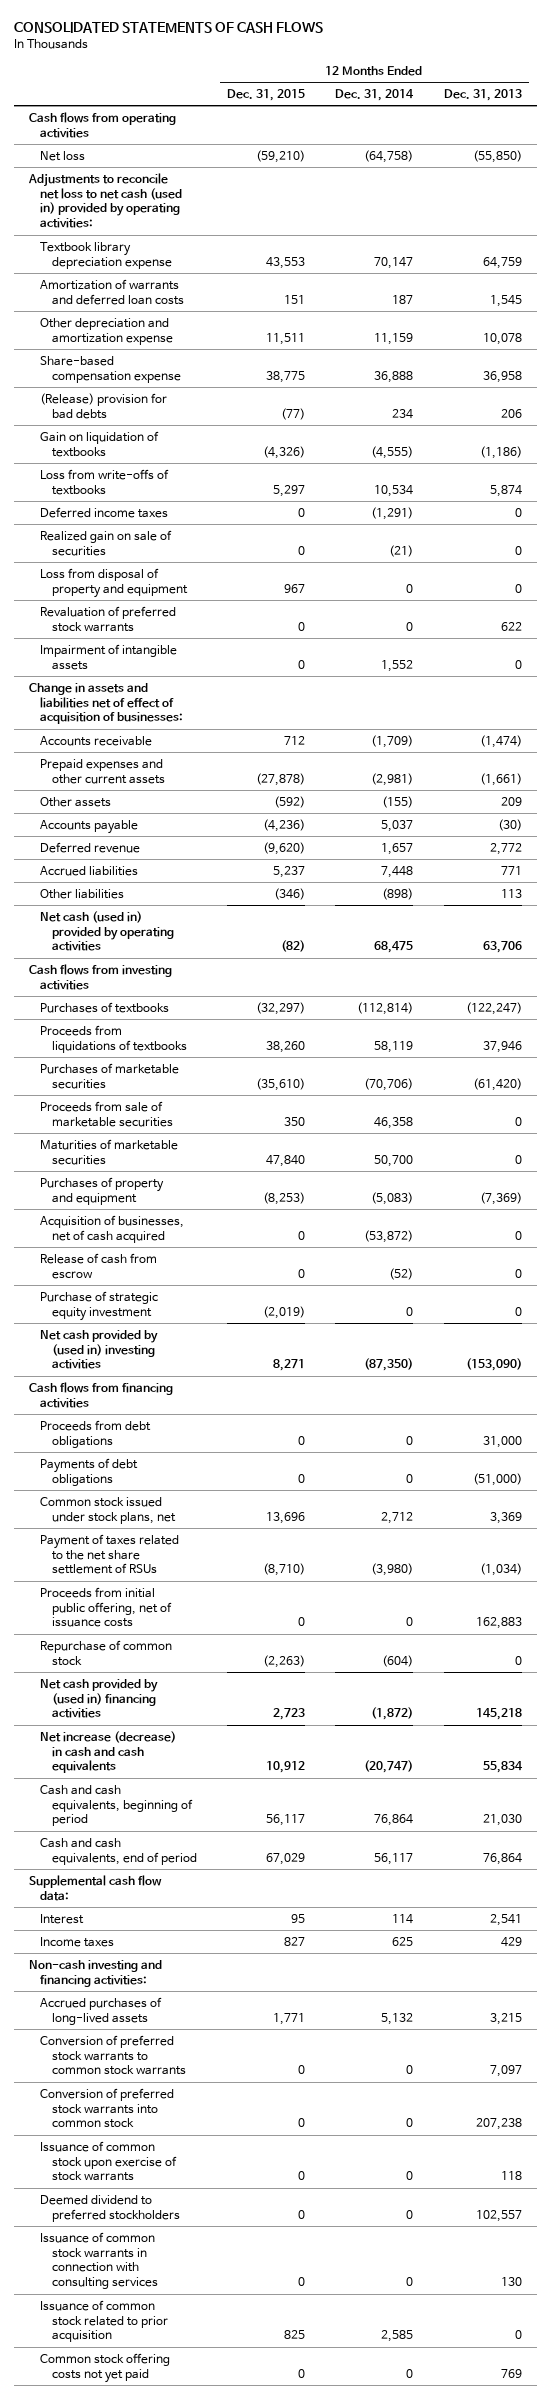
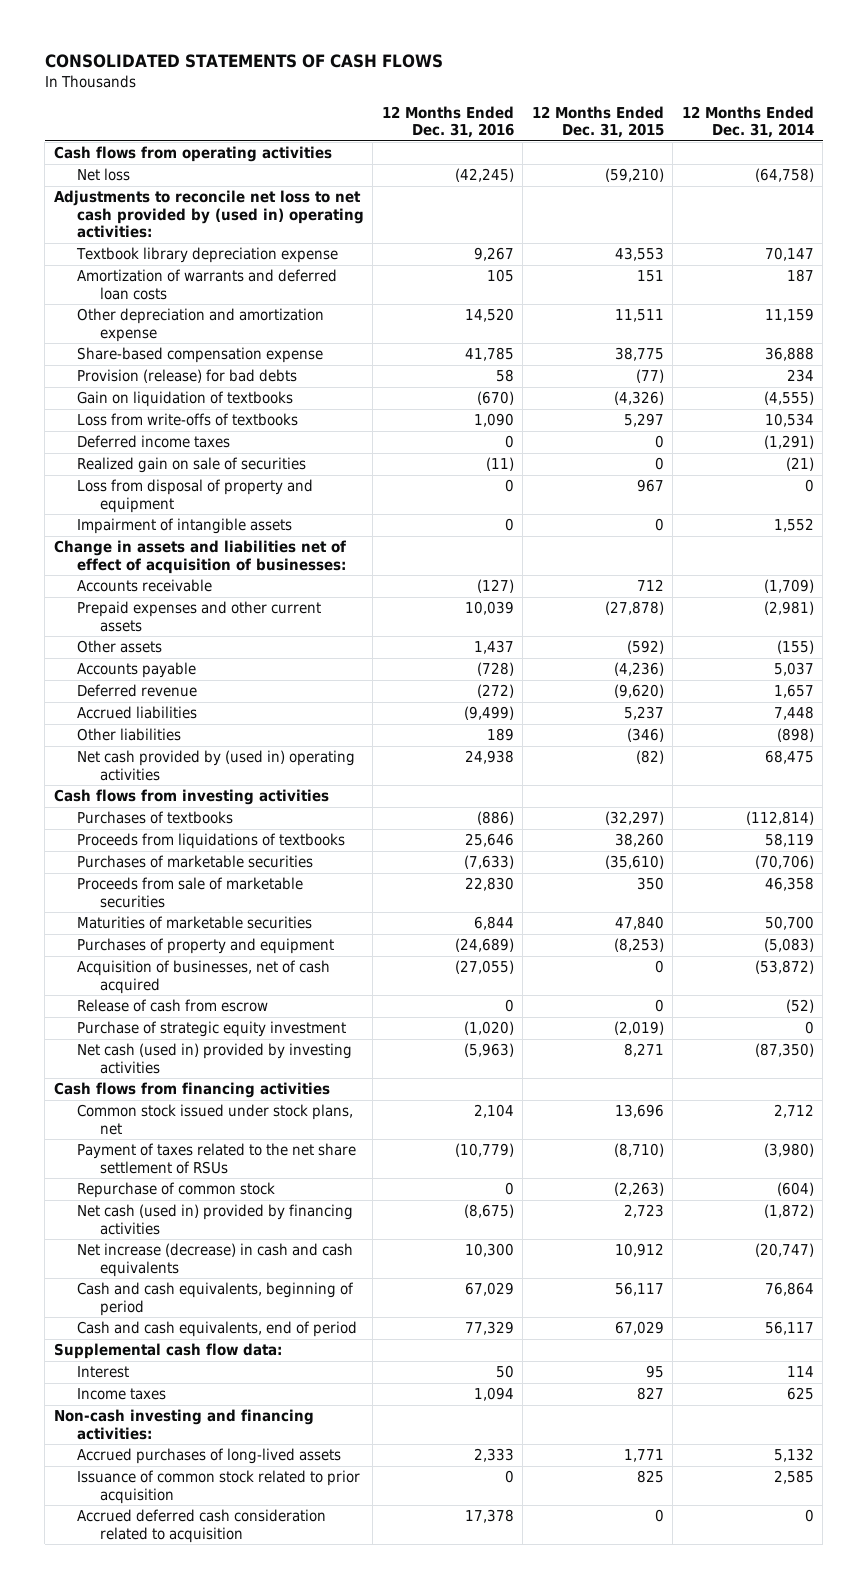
[443,89,522,102] Dec. 31, 2013 -> none
none -> [381,105,514,139] 12 Months Ended Dec. 31, 2016
[28,172,183,229] Adjustments to reconcile net loss to net cash (used in) provided by operating activities: -> [53,190,364,238] Adjustments to reconcile net loss to net cash provided by (used in) operating activities:
[40,392,168,419] (Release) provision for bad debts -> [76,369,297,384] Provision (release) for bad debts
[40,605,177,632] Revaluation of preferred stock warrants -> none
[40,910,174,952] Net cash (used in) provided by operating activities -> [76,750,355,781] Net cash provided by (used in) operating activities
[40,1329,159,1370] Net cash provided by (used in) investing activities -> [76,1043,352,1074] Net cash (used in) provided by investing activities
[40,1419,152,1448] Proceeds from debt obligations -> none
[40,1457,139,1486] Payments of debt obligations -> none
[40,1586,172,1628] Proceeds from initial public offering, net of issuance costs -> none
[40,1678,159,1719] Net cash provided by (used in) financing activities -> [76,1204,353,1235] Net cash (used in) provided by financing activities
[40,2034,186,2076] Conversion of preferred stock warrants to common stock warrants -> none
[40,2087,175,2129] Conversion of preferred stock warrants into common stock -> none
[40,2140,177,2182] Issuance of common stock upon exercise of stock warrants -> none
[40,2194,180,2222] Deemed dividend to preferred stockholders -> none
[40,2231,158,2290] Issuance of common stock warrants in connection with consulting services -> none
[40,2352,171,2383] Common stock offering costs not yet paid -> [76,1509,326,1543] Accrued deferred cash consideration related to acquisition

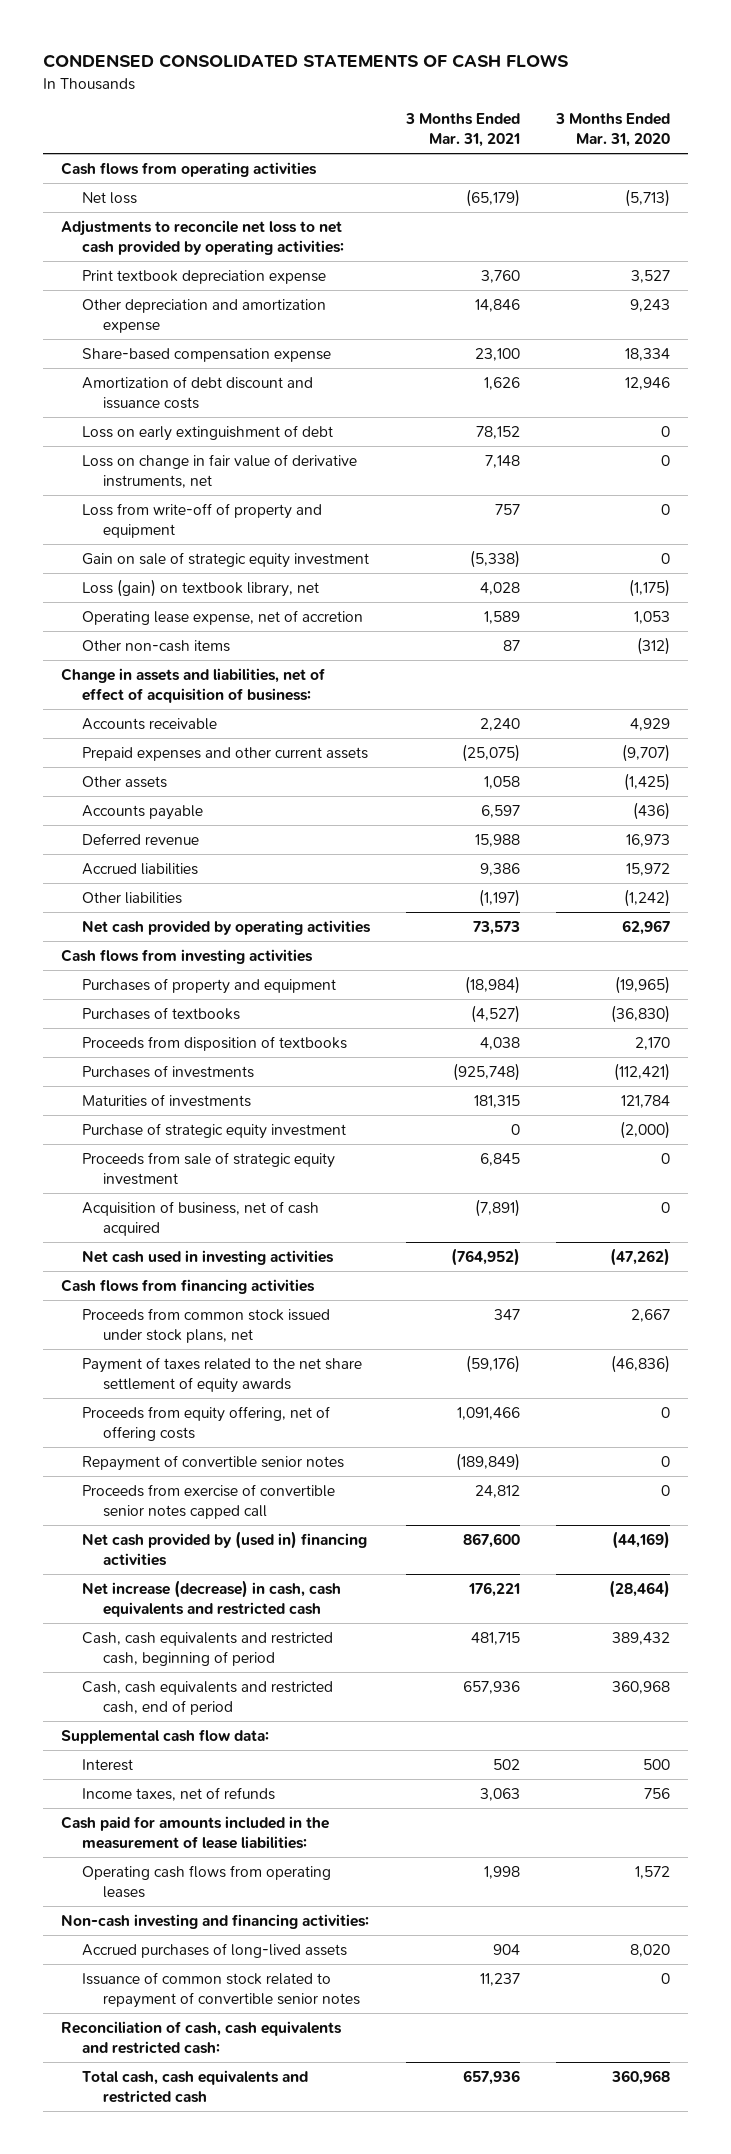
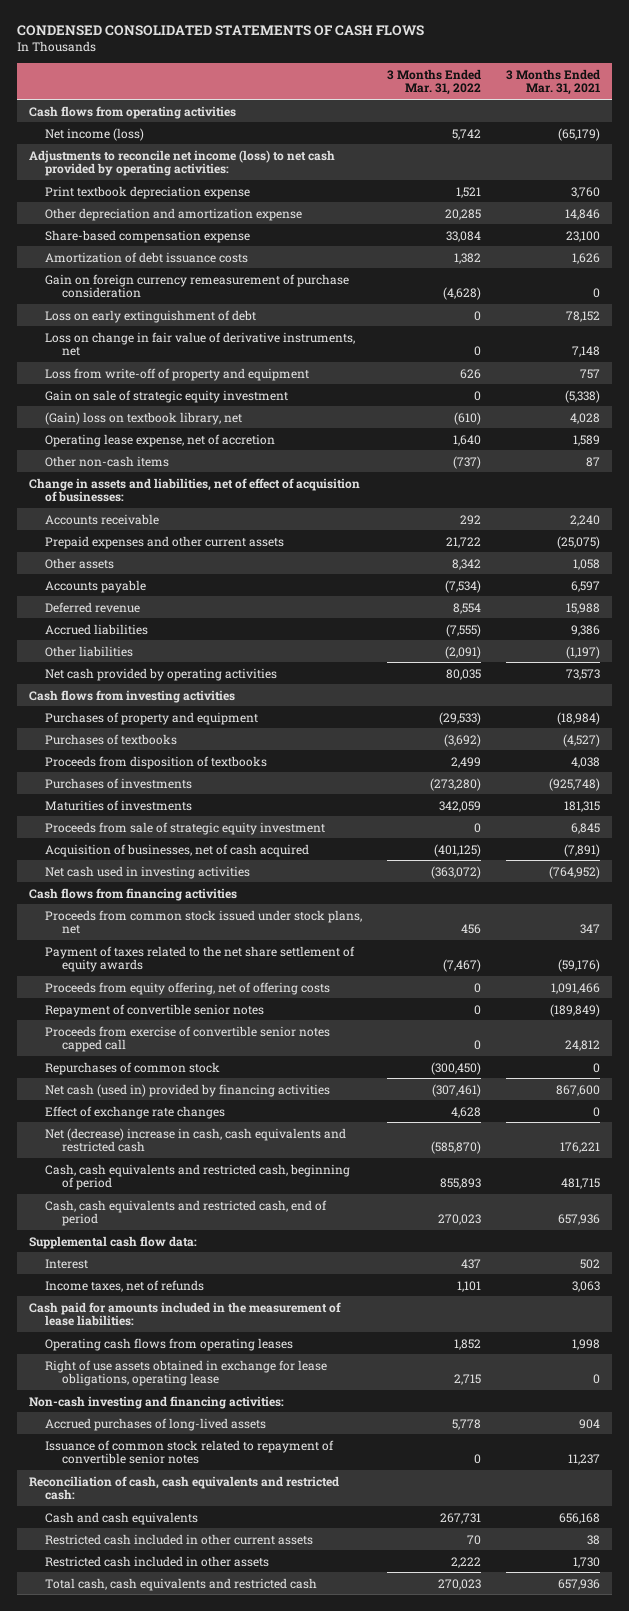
[554,112,670,148] 3 Months Ended Mar. 31, 2020 -> none
none -> [387,68,482,96] 3 Months Ended Mar. 31, 2022
[81,191,137,204] Net loss -> [45,127,145,141] Net income (loss)
[61,219,344,255] Adjustments to reconcile net loss to net cash provided by operating activities: -> [28,149,335,177] Adjustments to reconcile net income (loss) to net cash provided by operating activities:
[81,375,313,409] Amortization of debt discount and issuance costs -> [45,251,249,263] Amortization of debt issuance costs
none -> [45,273,350,299] Gain on foreign currency remeasurement of purchase consideration
[81,578,319,597] Loss (gain) on textbook library, net -> [45,411,243,425] (Gain) loss on textbook library, net
[61,667,326,703] Change in assets and liabilities, net of effect of acquisition of business: -> [28,477,360,503] Change in assets and liabilities, net of effect of acquisition of businesses:
[81,1122,346,1139] Purchase of strategic equity investment -> none
[81,1200,319,1236] Acquisition of business, net of cash acquired -> [45,843,310,857] Acquisition of businesses, net of cash acquired
none -> [45,1061,221,1075] Repurchases of common stock
[81,1530,367,1566] Net cash provided by (used in) financing activities -> [45,1083,331,1097] Net cash (used in) provided by financing activities
none -> [45,1105,226,1119] Effect of exchange rate changes
[81,1579,341,1617] Net increase (decrease) in cash, cash equivalents and restricted cash -> [45,1127,347,1153] Net (decrease) increase in cash, cash equivalents and restricted cash
none -> [45,1359,328,1387] Right of use assets obtained in exchange for lease obligations, operating lease
none -> [45,1511,199,1525] Cash and cash equivalents
none -> [45,1533,314,1545] Restricted cash included in other current assets
none -> [45,1555,270,1567] Restricted cash included in other assets

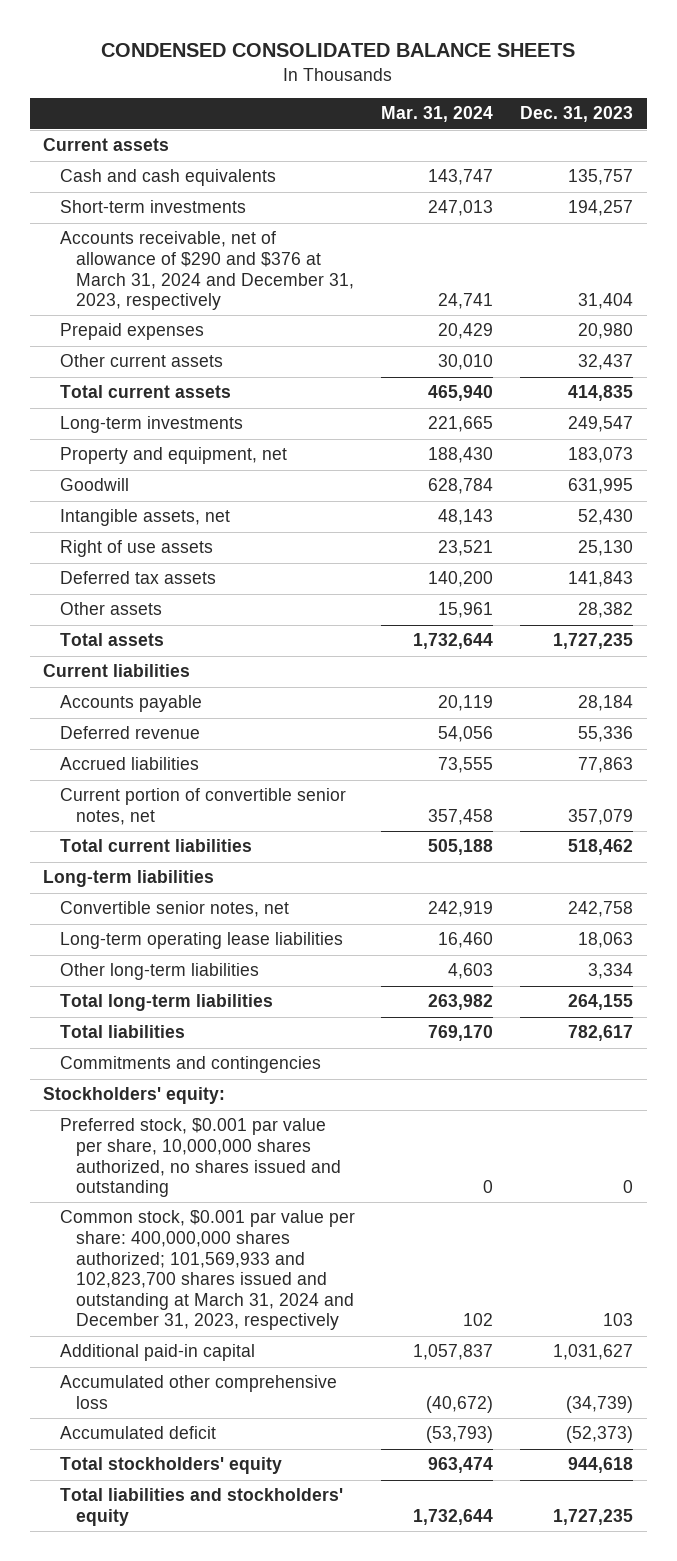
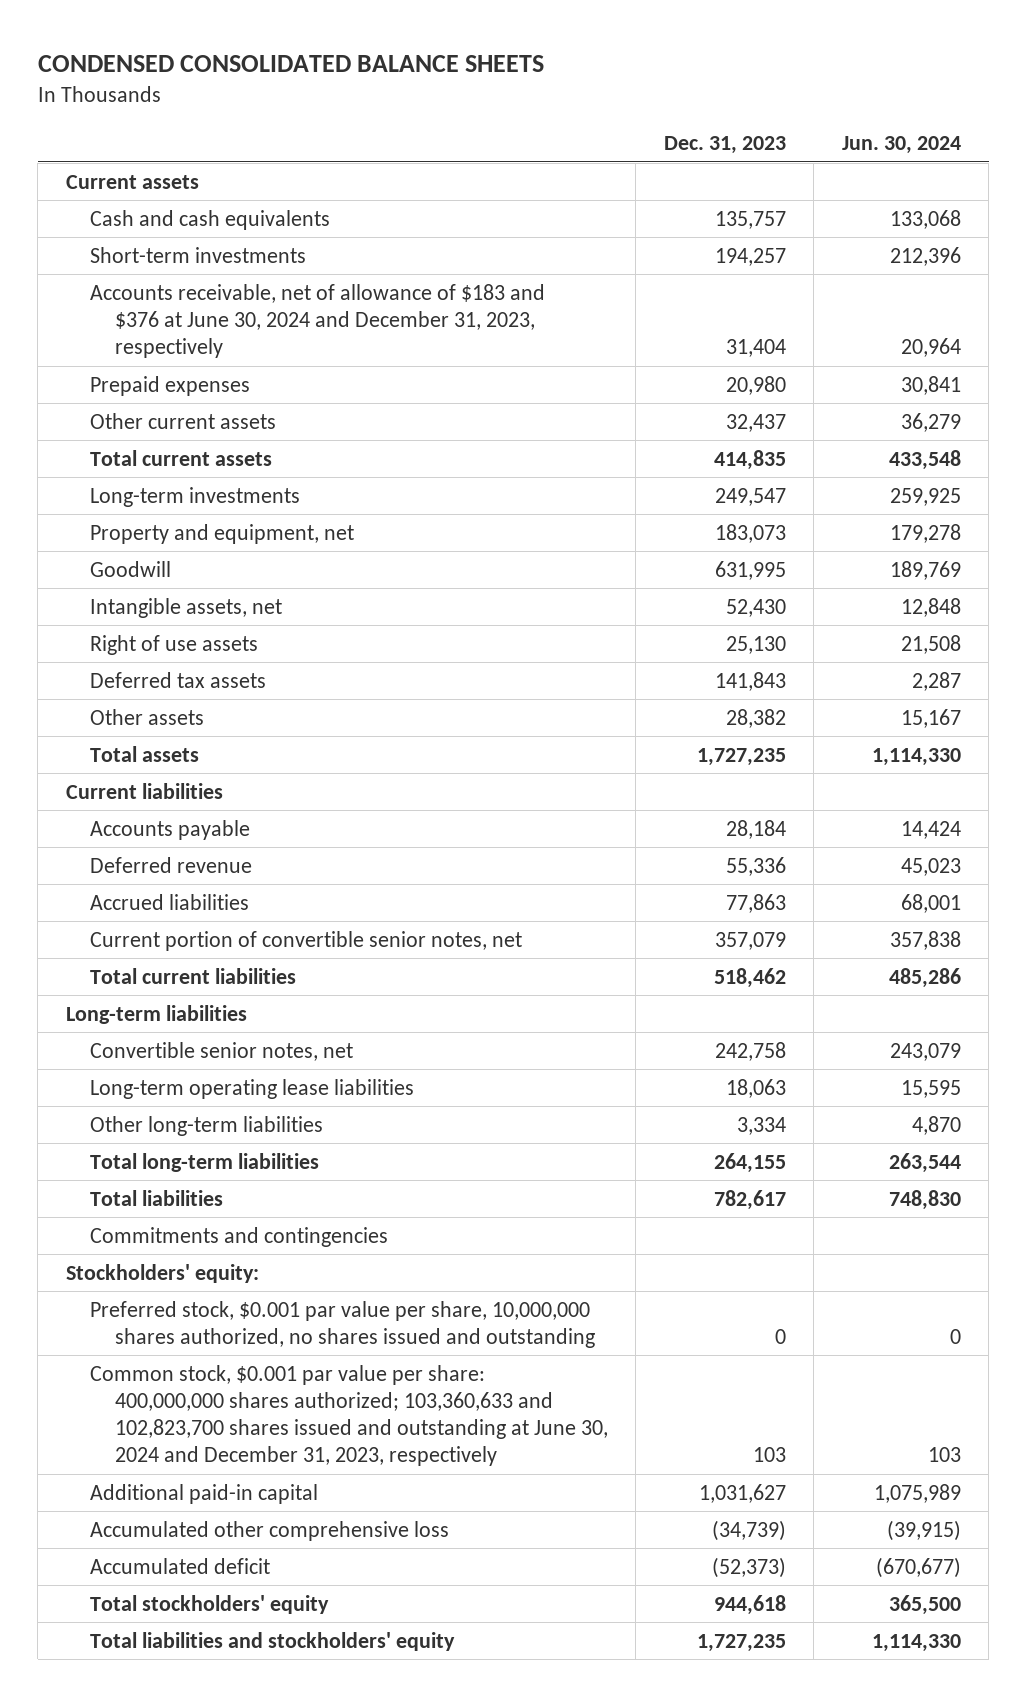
[381,106,494,123] Mar. 31, 2024 -> none
none -> [841,136,961,155] Jun. 30, 2024
[59,231,354,311] Accounts receivable, net of allowance of $290 and $376 at March 31, 2024 and December 31, 2023, respectively -> [90,283,546,359] Accounts receivable, net of allowance of $183 and $376 at June 30, 2024 and December 31, 2023, respectively
[59,1210,355,1331] Common stock, $0.001 par value per share: 400,000,000 shares authorized; 101,569,933 and 102,823,700 shares issued and outstanding at March 31, 2024 and December 31, 2023, respectively -> [90,1364,608,1467] Common stock, $0.001 par value per share: 400,000,000 shares authorized; 103,360,633 and 102,823,700 shares issued and outstanding at June 30, 2024 and December 31, 2023, respectively

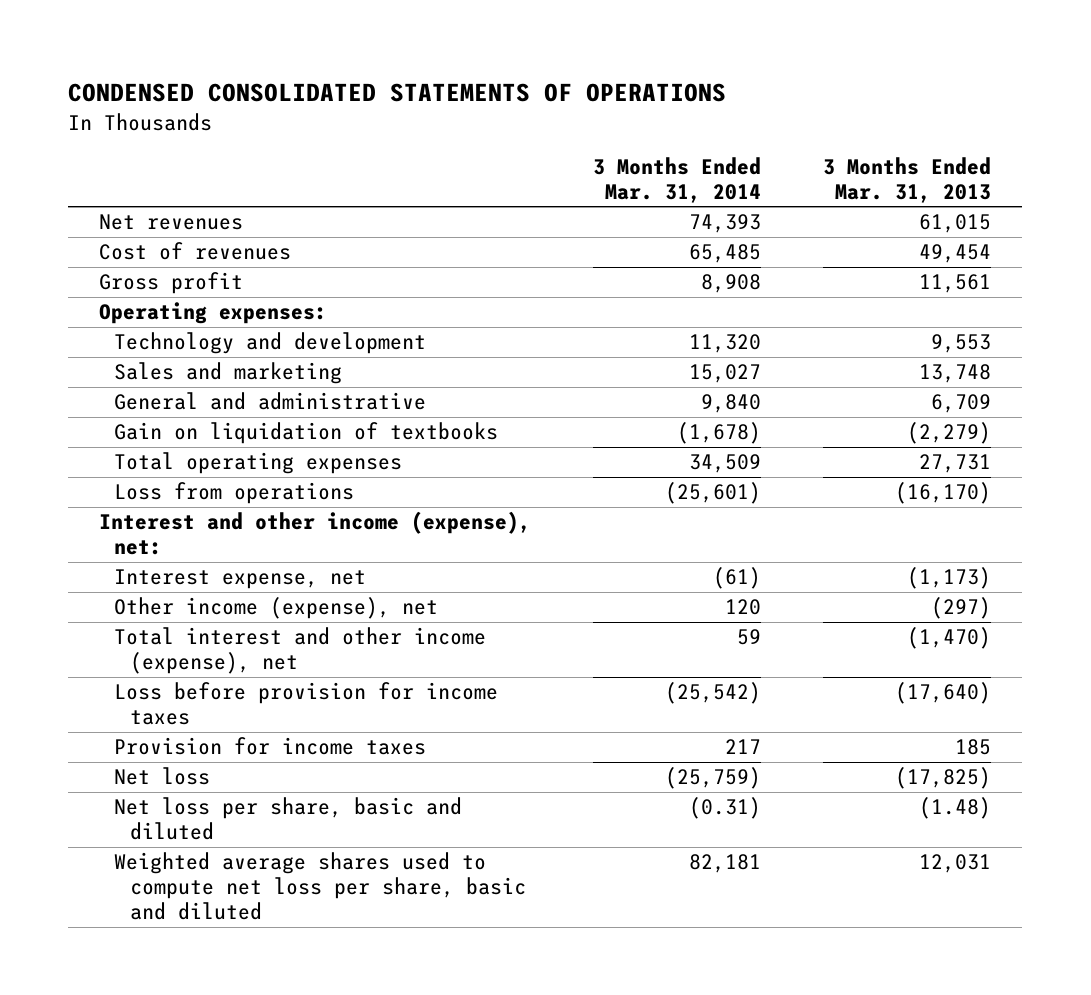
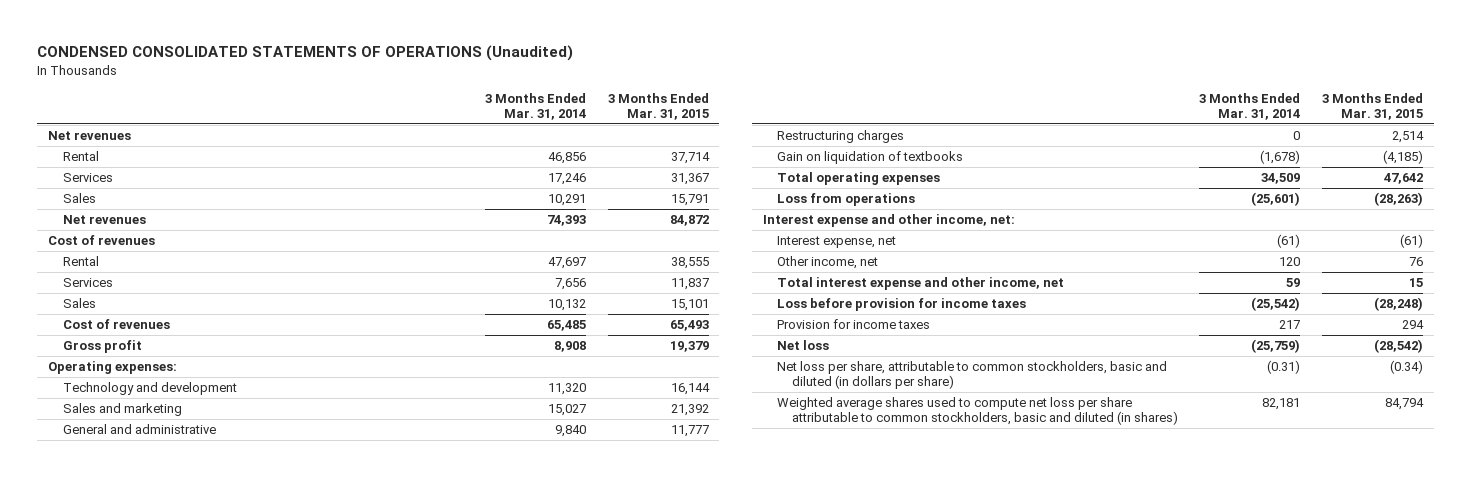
[68,83,727,103] CONDENSED CONSOLIDATED STATEMENTS OF OPERATIONS -> [37,45,574,62] CONDENSED CONSOLIDATED STATEMENTS OF OPERATIONS (Unaudited)
[823,156,992,203] 3 Months Ended Mar. 31, 2013 -> none
none -> [607,92,709,121] 3 Months Ended Mar. 31, 2015
none -> [48,130,132,140] Net revenues
none -> [62,150,99,161] Rental
none -> [62,172,113,182] Services
none -> [62,192,96,203] Sales
none -> [48,234,156,245] Cost of revenues
none -> [62,255,99,266] Rental
none -> [62,277,113,287] Services
none -> [62,297,96,308] Sales
none -> [777,129,905,143] Restructuring charges
[99,511,532,556] Interest and other income (expense), net: -> [762,213,1015,227] Interest expense and other income, net:
[114,597,439,620] Other income (expense), net -> [777,255,879,269] Other income, net
[114,627,487,675] Total interest and other income (expense), net -> [777,276,1065,290] Total interest expense and other income, net
[114,797,463,841] Net loss per share, basic and diluted -> [777,360,1168,390] Net loss per share, attributable to common stockholders, basic and diluted (in dollars per share)
[114,852,526,921] Weighted average shares used to compute net loss per share, basic and diluted -> [777,396,1178,426] Weighted average shares used to compute net loss per share attributable to common stockholders, basic and diluted (in shares)

